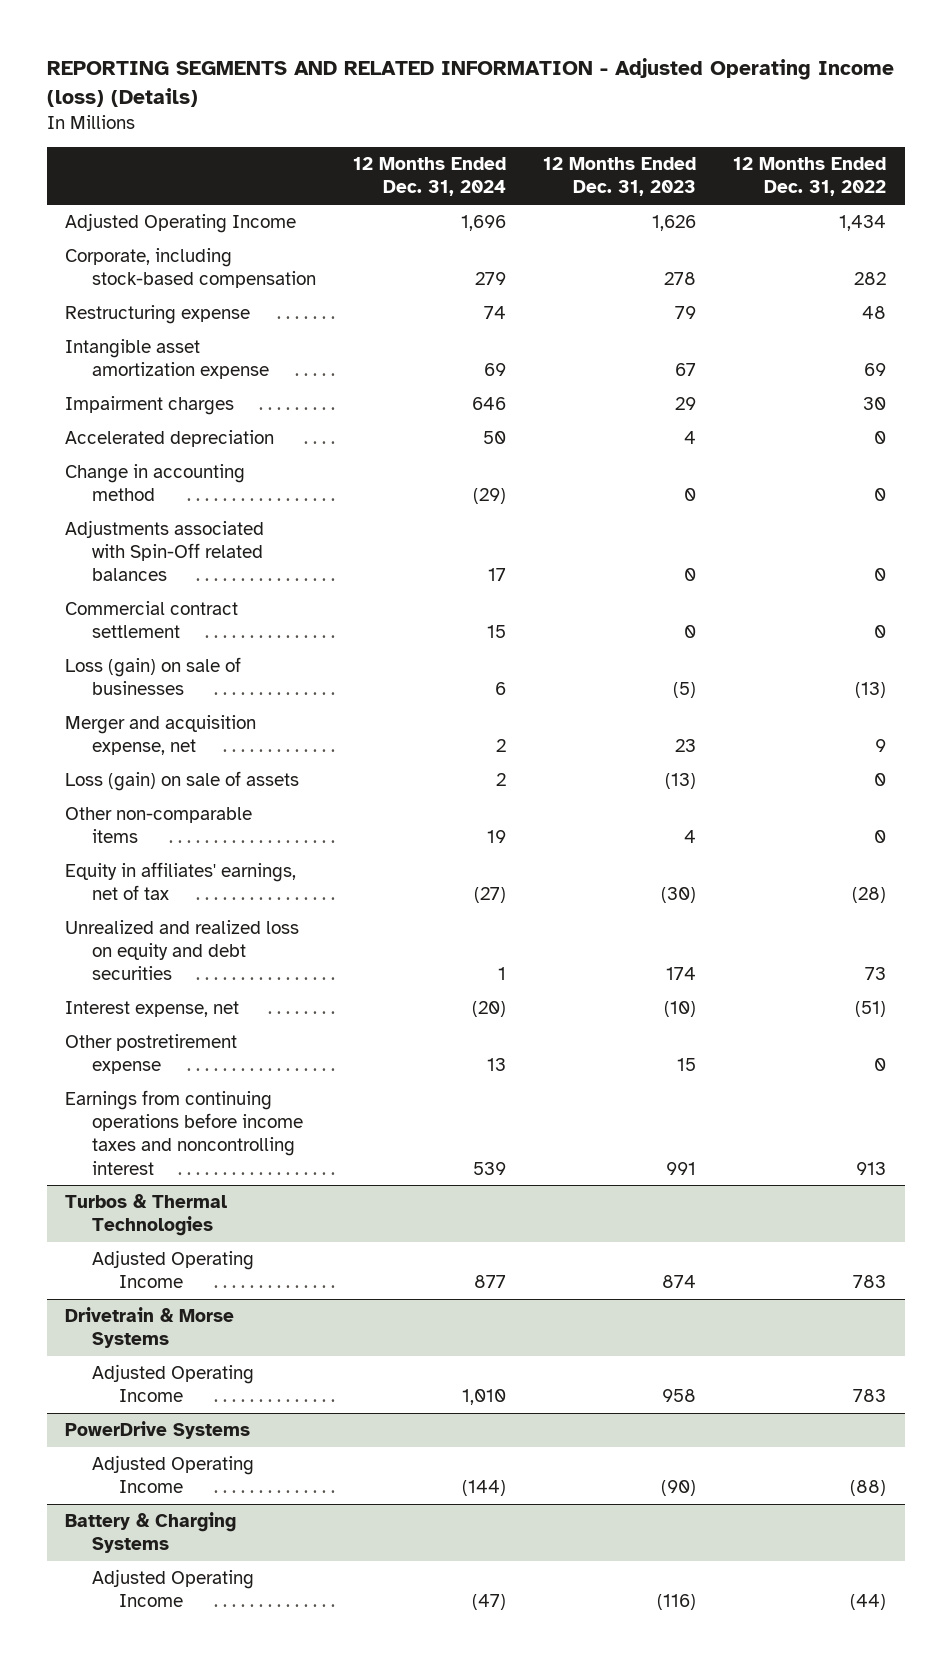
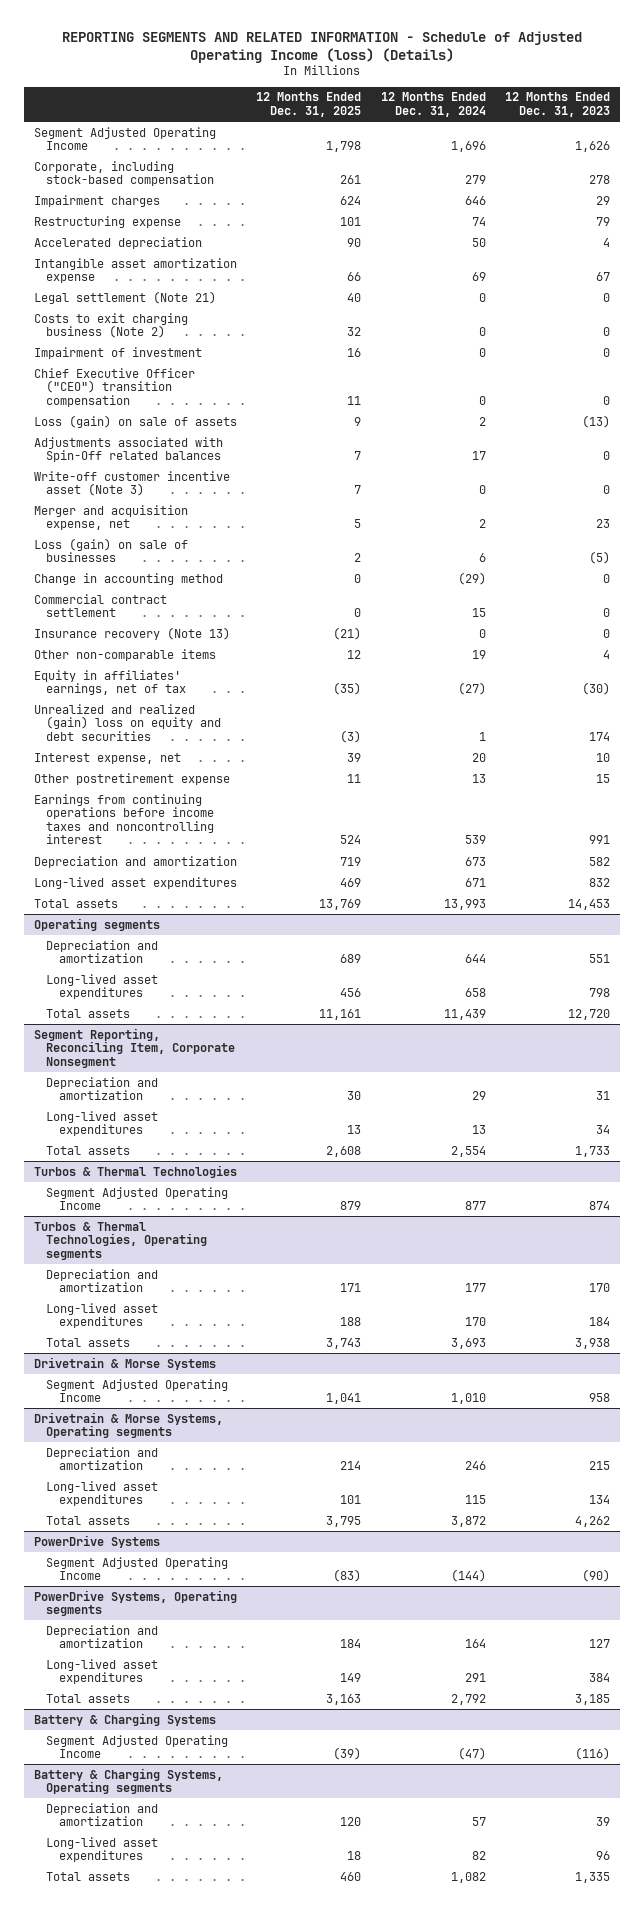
[46,58,894,107] REPORTING SEGMENTS AND RELATED INFORMATION - Adjusted Operating Income (loss) (Details) -> [61,30,582,63] REPORTING SEGMENTS AND RELATED INFORMATION - Schedule of Adjusted Operating Income (loss) (Details)
[733,157,887,197] 12 Months Ended Dec. 31, 2022 -> none
none -> [256,92,362,118] 12 Months Ended Dec. 31, 2025
[65,213,297,234] Adjusted Operating Income -> [33,126,216,151] Segment Adjusted Operating Income
[65,305,251,325] Restructuring expense -> [33,215,181,228] Restructuring expense
[65,339,270,380] Intangible asset amortization expense -> [33,257,237,284] Intangible asset amortization expense
none -> [33,290,216,304] Legal settlement (Note 21)
none -> [33,312,188,339] Costs to exit charging business (Note 2)
none -> [33,346,202,359] Impairment of investment
none -> [33,367,195,407] Chief Executive Officer ("CEO") transition compensation
[65,771,300,792] Loss (gain) on sale of assets -> [33,414,237,428] Loss (gain) on sale of assets
none -> [33,470,230,497] Write-off customer incentive asset (Note 3)
[65,657,242,696] Loss (gain) on sale of businesses -> [33,537,188,563] Loss (gain) on sale of businesses
[65,464,246,502] Change in accounting method -> [33,572,223,585] Change in accounting method
[65,601,239,639] Commercial contract settlement -> [33,593,167,618] Commercial contract settlement
none -> [33,626,230,640] Insurance recovery (Note 13)
[65,920,300,981] Unrealized and realized loss on equity and debt securities -> [33,703,222,741] Unrealized and realized (gain) loss on equity and debt securities
[472,1001,507,1018] (20) -> [471,752,486,762] 20
[664,1001,697,1018] (10) -> [596,752,611,762] 10
none -> [33,855,237,868] Depreciation and amortization
none -> [33,876,237,889] Long-lived asset expenditures
none -> [33,898,118,908] Total assets
none -> [33,917,160,931] Operating segments
none -> [46,939,159,964] Depreciation and amortization
none -> [46,973,159,1000] Long-lived asset expenditures
none -> [46,1008,131,1018] Total assets
none -> [33,1027,236,1068] Segment Reporting, Reconciling Item, Corporate Nonsegment
none -> [46,1076,159,1101] Depreciation and amortization
none -> [46,1110,159,1137] Long-lived asset expenditures
none -> [46,1145,131,1155] Total assets
[92,1250,255,1289] Adjusted Operating Income -> [46,1186,229,1211] Segment Adjusted Operating Income
none -> [33,1221,208,1260] Turbos & Thermal Technologies, Operating segments
none -> [46,1268,159,1293] Depreciation and amortization
none -> [46,1302,159,1329] Long-lived asset expenditures
none -> [46,1337,131,1347] Total assets
[92,1364,255,1403] Adjusted Operating Income -> [46,1378,229,1403] Segment Adjusted Operating Income
none -> [33,1411,223,1439] Drivetrain & Morse Systems, Operating segments
none -> [46,1446,159,1471] Depreciation and amortization
none -> [46,1480,159,1507] Long-lived asset expenditures
none -> [46,1515,131,1525] Total assets
[92,1455,255,1494] Adjusted Operating Income -> [46,1556,229,1581] Segment Adjusted Operating Income
none -> [33,1589,237,1617] PowerDrive Systems, Operating segments
none -> [46,1624,159,1649] Depreciation and amortization
none -> [46,1658,159,1685] Long-lived asset expenditures
none -> [46,1693,131,1703] Total assets
[92,1569,255,1608] Adjusted Operating Income -> [46,1734,229,1759] Segment Adjusted Operating Income
none -> [33,1767,223,1795] Battery & Charging Systems, Operating segments
none -> [46,1802,159,1827] Depreciation and amortization
none -> [46,1836,159,1863] Long-lived asset expenditures
none -> [46,1871,131,1881] Total assets

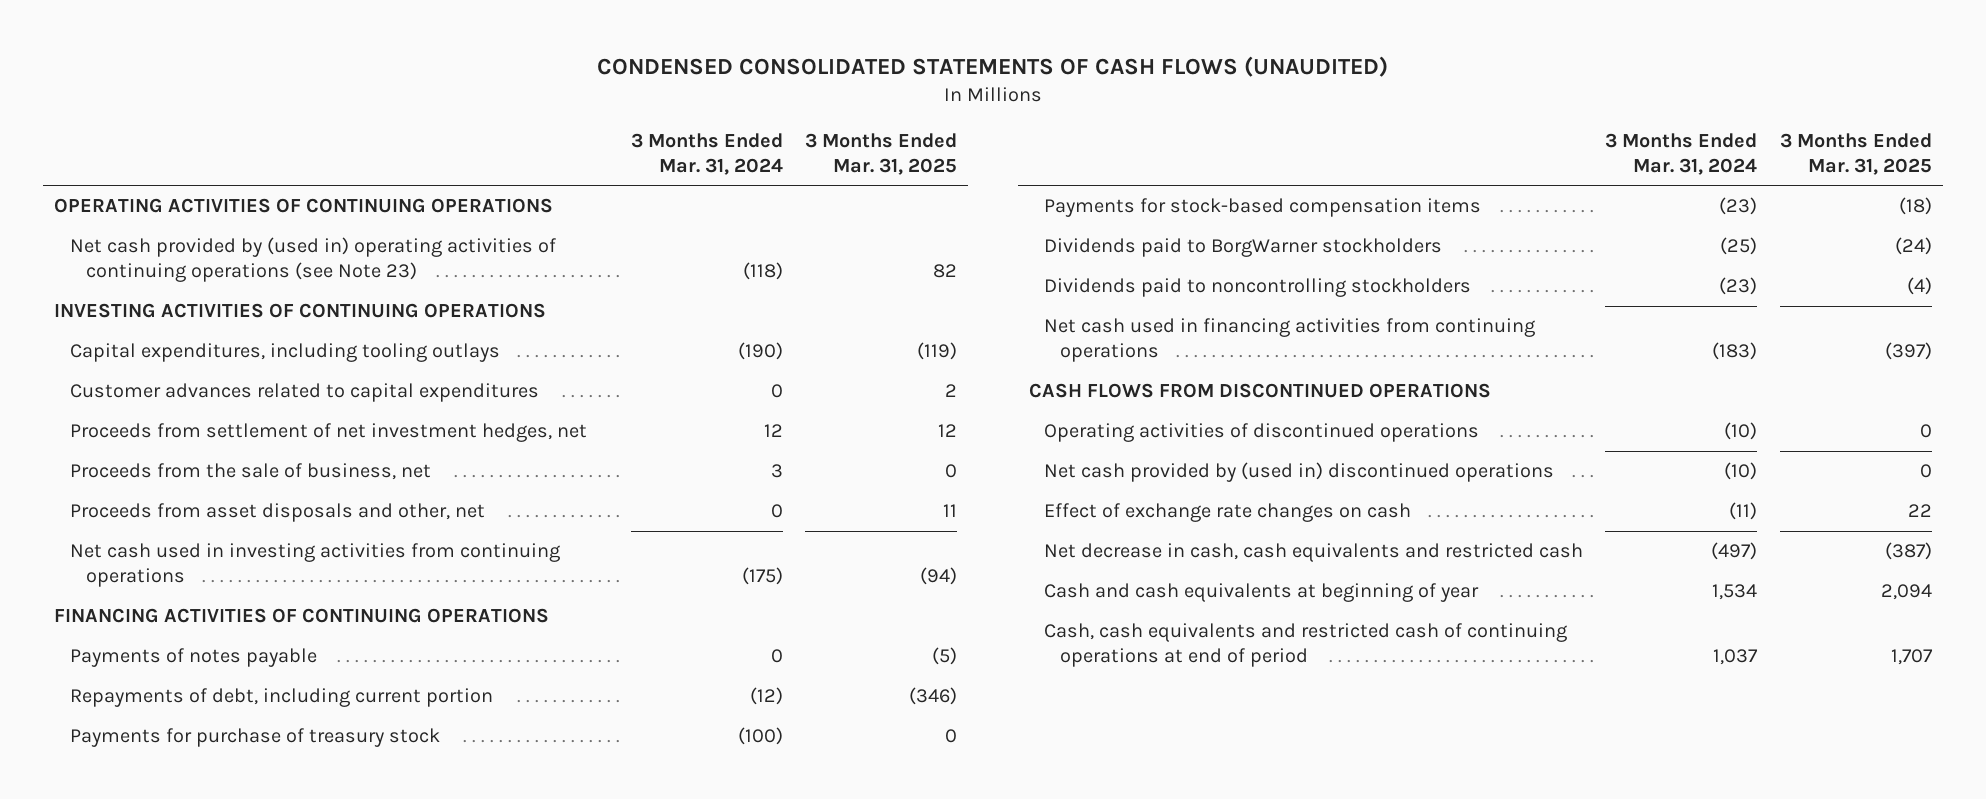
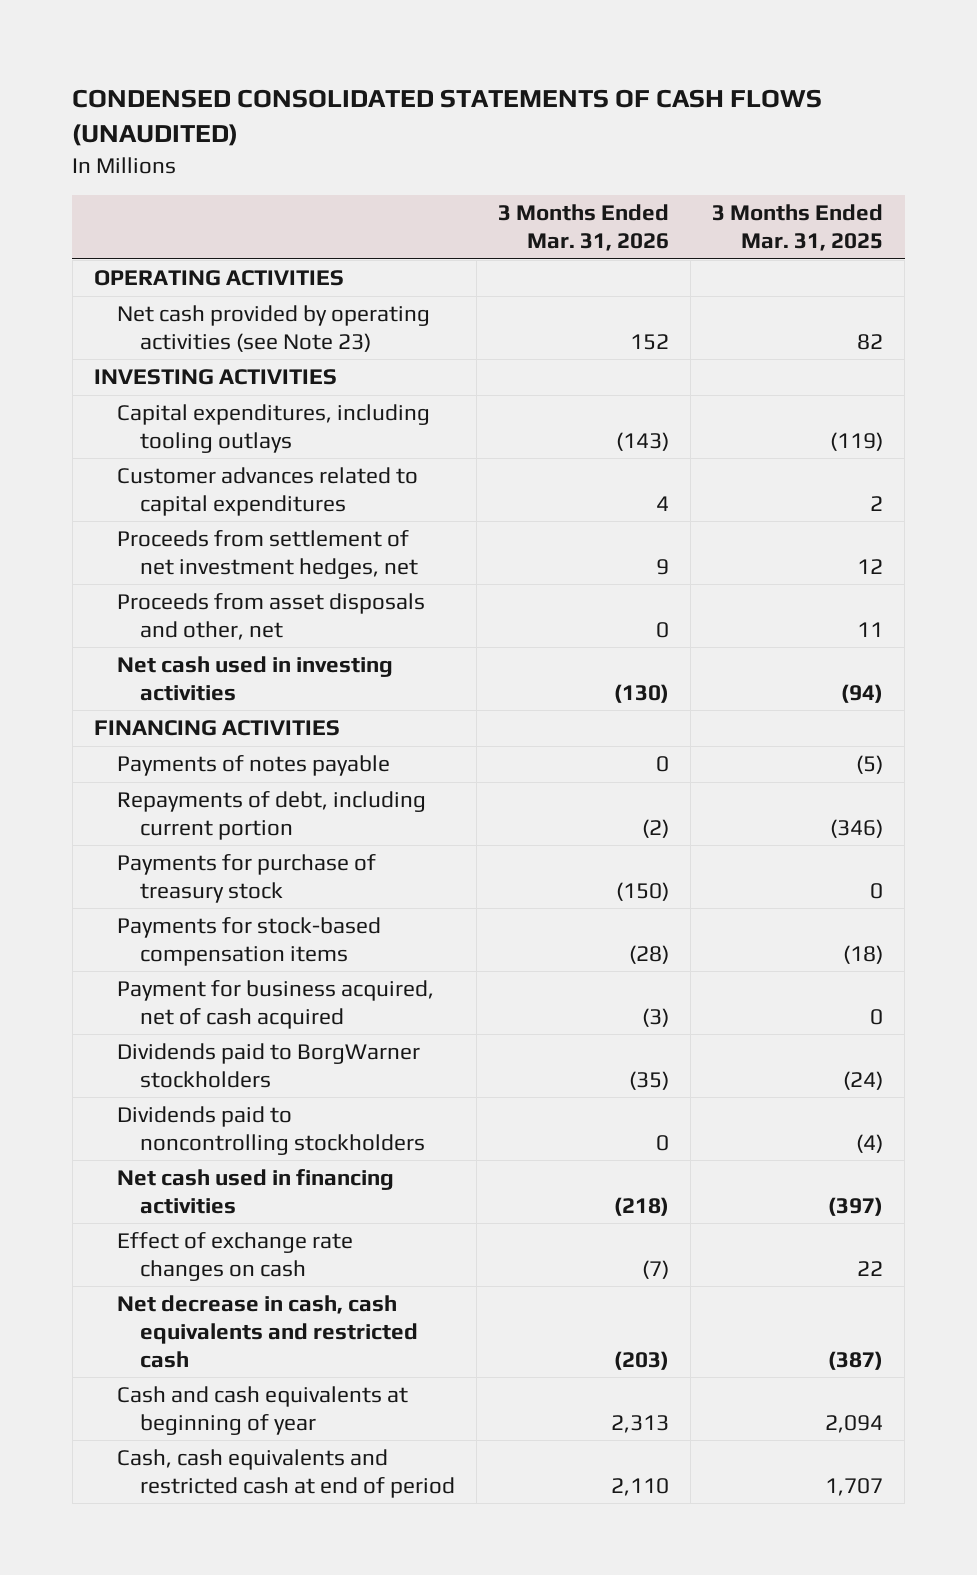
[630,132,783,175] 3 Months Ended Mar. 31, 2024 -> none
none -> [498,204,670,252] 3 Months Ended Mar. 31, 2026
[54,198,554,214] OPERATING ACTIVITIES OF CONTINUING OPERATIONS -> [93,270,344,287] OPERATING ACTIVITIES
[69,237,556,283] Net cash provided by (used in) operating activities of continuing operations (see Note 23) -> [117,305,431,352] Net cash provided by operating activities (see Note 23)
[54,303,547,319] INVESTING ACTIVITIES OF CONTINUING OPERATIONS -> [93,369,337,386] INVESTING ACTIVITIES
[69,463,431,481] Proceeds from the sale of business, net -> none
[69,543,560,588] Net cash used in investing activities from continuing operations -> [117,656,394,701] Net cash used in investing activities
[54,608,550,624] FINANCING ACTIVITIES OF CONTINUING OPERATIONS -> [93,720,340,737] FINANCING ACTIVITIES
none -> [117,980,435,1029] Payment for business acquired, net of cash acquired
[1028,383,1491,399] CASH FLOWS FROM DISCONTINUED OPERATIONS -> none
[1044,423,1480,443] Operating activities of discontinued operations -> none
[1044,462,1555,483] Net cash provided by (used in) discontinued operations -> none
[1044,318,1536,363] Net cash used in financing activities from continuing operations -> [117,1169,395,1214] Net cash used in financing activities
[1044,623,1568,668] Cash, cash equivalents and restricted cash of continuing operations at end of period -> [117,1449,456,1498] Cash, cash equivalents and restricted cash at end of period

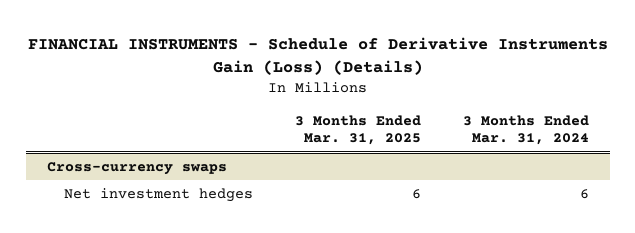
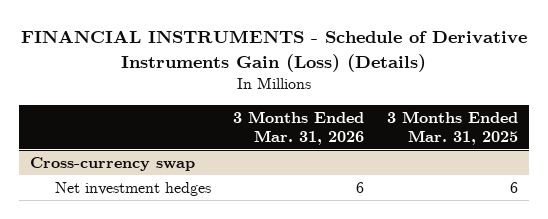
[462,115,589,146] 3 Months Ended Mar. 31, 2024 -> none
none -> [233,110,365,145] 3 Months Ended Mar. 31, 2026
[46,161,227,175] Cross-currency swaps -> [29,156,195,171] Cross-currency swap

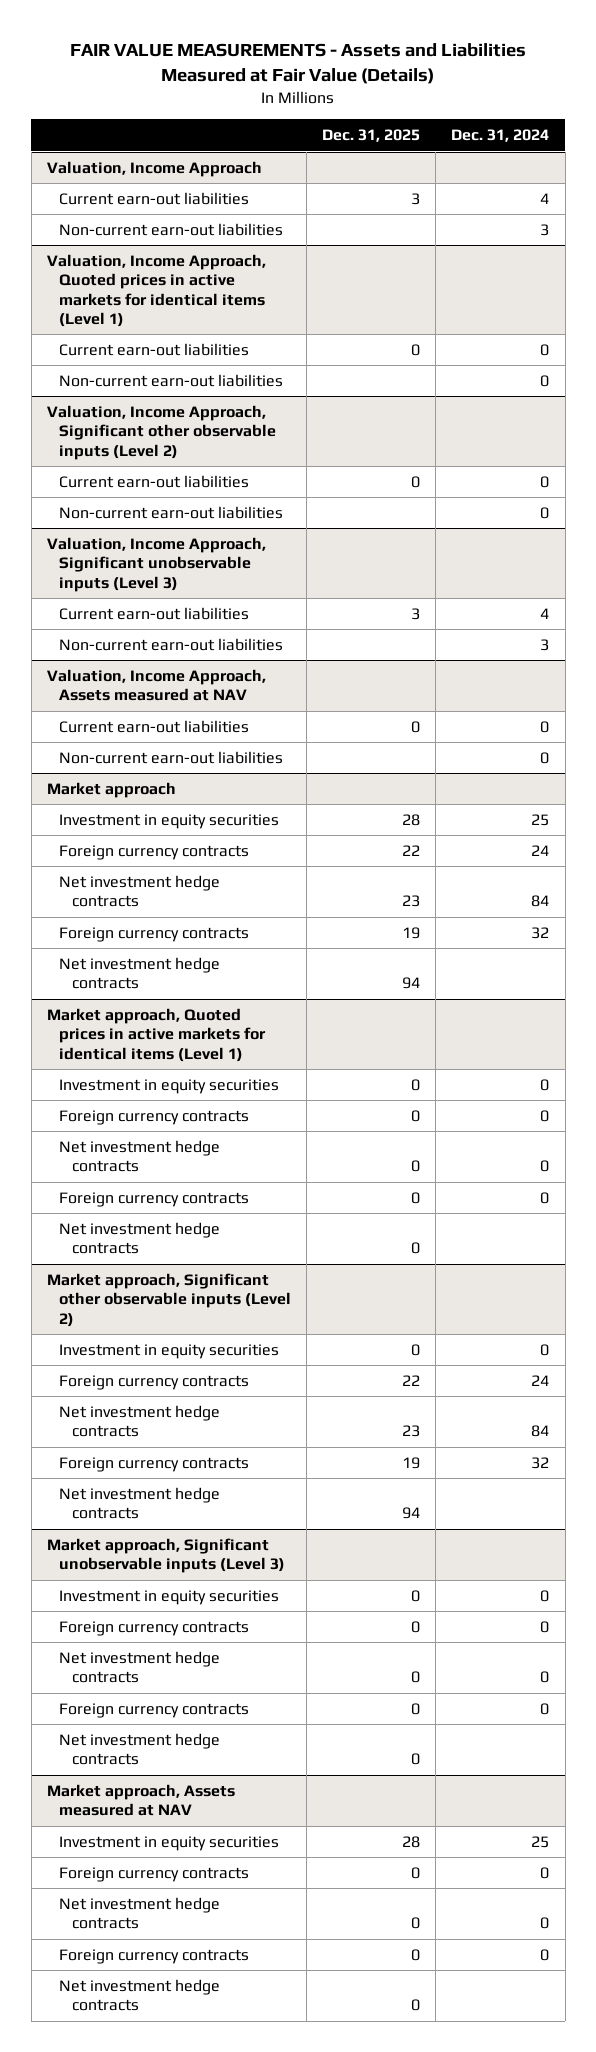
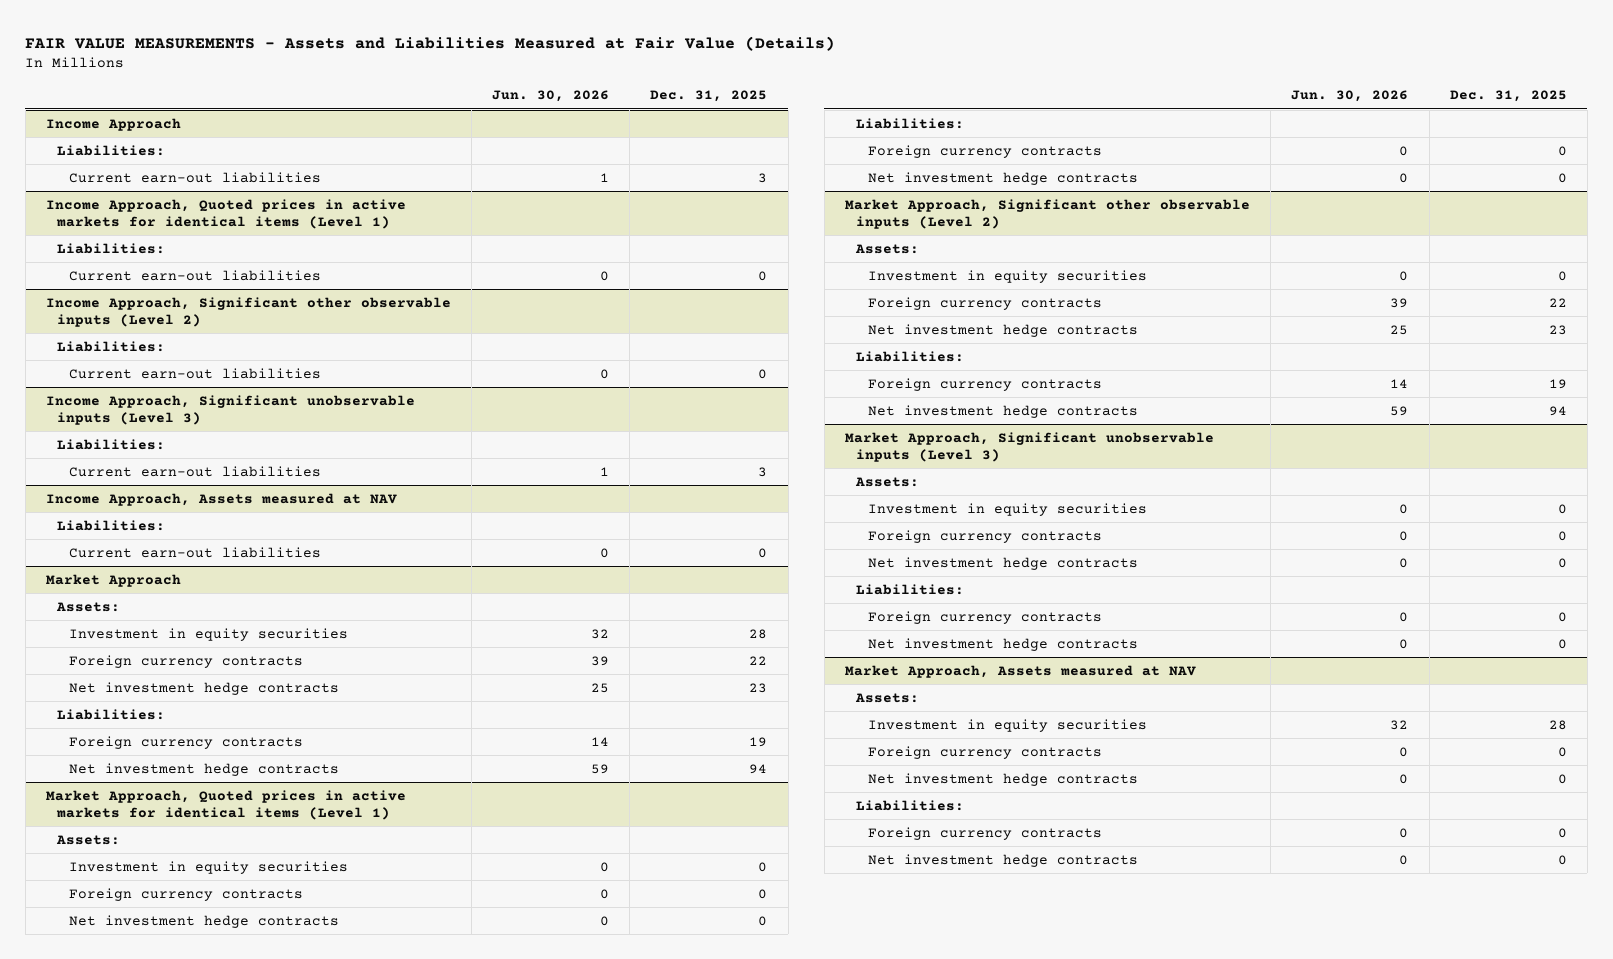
[451,129,550,143] Dec. 31, 2024 -> none
none -> [492,90,610,103] Jun. 30, 2026
[46,160,262,177] Valuation, Income Approach -> [45,117,181,131] Income Approach
none -> [57,144,166,156] Liabilities:
[59,222,284,236] Non-current earn-out liabilities -> none
[46,253,266,327] Valuation, Income Approach, Quoted prices in active markets for identical items (Level 1) -> [45,198,406,230] Income Approach, Quoted prices in active markets for identical items (Level 1)
none -> [57,242,166,254] Liabilities:
[59,373,284,387] Non-current earn-out liabilities -> none
[46,404,277,460] Valuation, Income Approach, Significant other observable inputs (Level 2) -> [45,296,451,328] Income Approach, Significant other observable inputs (Level 2)
none -> [57,340,166,352] Liabilities:
[59,505,284,519] Non-current earn-out liabilities -> none
[46,536,266,592] Valuation, Income Approach, Significant unobservable inputs (Level 3) -> [45,394,415,426] Income Approach, Significant unobservable inputs (Level 3)
none -> [57,438,166,450] Liabilities:
[59,637,284,651] Non-current earn-out liabilities -> none
[46,668,266,702] Valuation, Income Approach, Assets measured at NAV -> [45,492,397,506] Income Approach, Assets measured at NAV
none -> [57,519,166,531] Liabilities:
[59,750,284,764] Non-current earn-out liabilities -> none
[46,781,176,798] Market approach -> [45,573,181,587] Market Approach
none -> [56,601,121,612] Assets:
none -> [57,708,166,720] Liabilities:
[46,1007,267,1062] Market approach, Quoted prices in active markets for identical items (Level 1) -> [45,789,406,821] Market Approach, Quoted prices in active markets for identical items (Level 1)
none -> [56,834,121,845] Assets:
none -> [856,117,965,129] Liabilities:
[46,1272,292,1327] Market approach, Significant other observable inputs (Level 2) -> [845,198,1251,230] Market Approach, Significant other observable inputs (Level 2)
none -> [855,243,920,254] Assets:
none -> [856,350,965,362] Liabilities:
[46,1537,286,1574] Market approach, Significant unobservable inputs (Level 3) -> [845,431,1215,463] Market Approach, Significant unobservable inputs (Level 3)
none -> [855,476,920,487] Assets:
none -> [856,583,965,595] Liabilities:
[46,1783,235,1817] Market approach, Assets measured at NAV -> [845,664,1197,678] Market Approach, Assets measured at NAV
none -> [855,692,920,703] Assets:
none -> [856,799,965,811] Liabilities:

